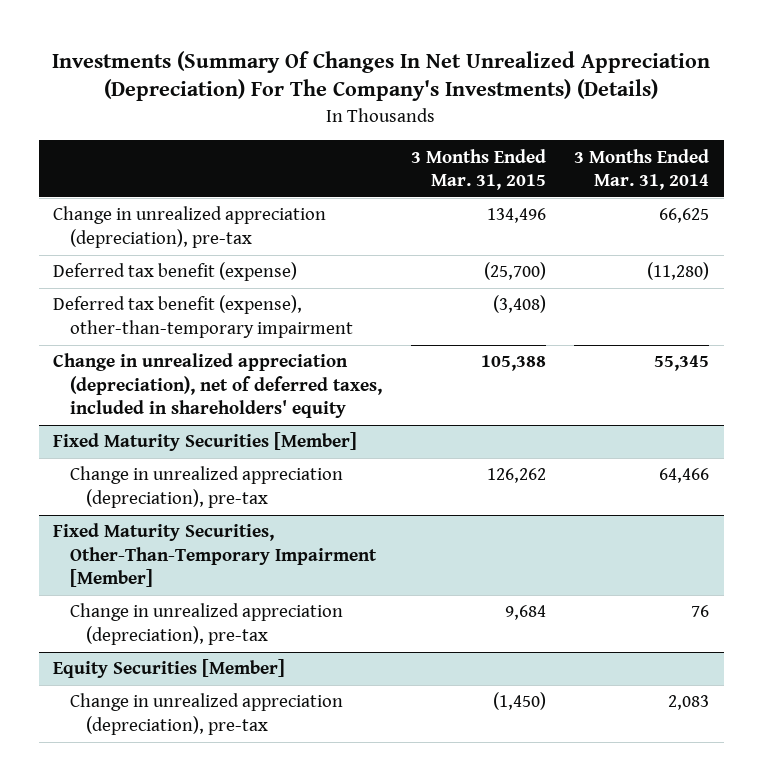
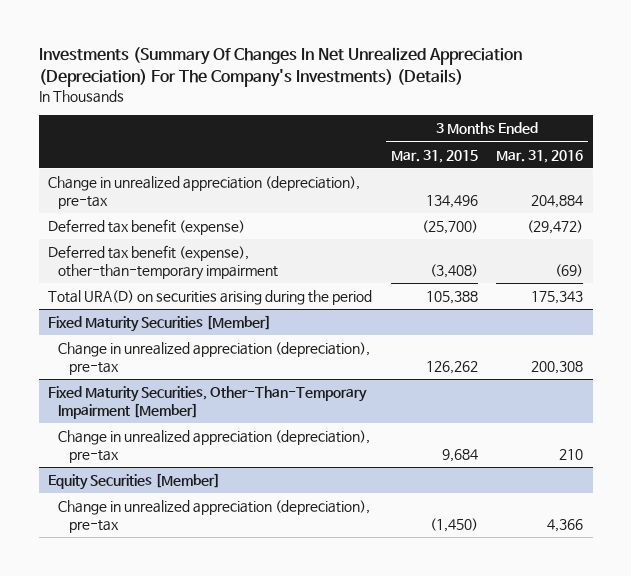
[574,148,710,191] 3 Months Ended Mar. 31, 2014 -> none
none -> [496,149,584,163] Mar. 31, 2016
[53,353,382,419] Change in unrealized appreciation (depreciation), net of deferred taxes, included in shareholders' equity -> [47,290,372,306] Total URA(D) on securities arising during the period

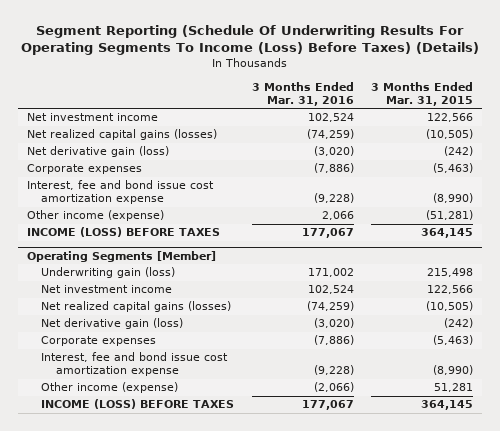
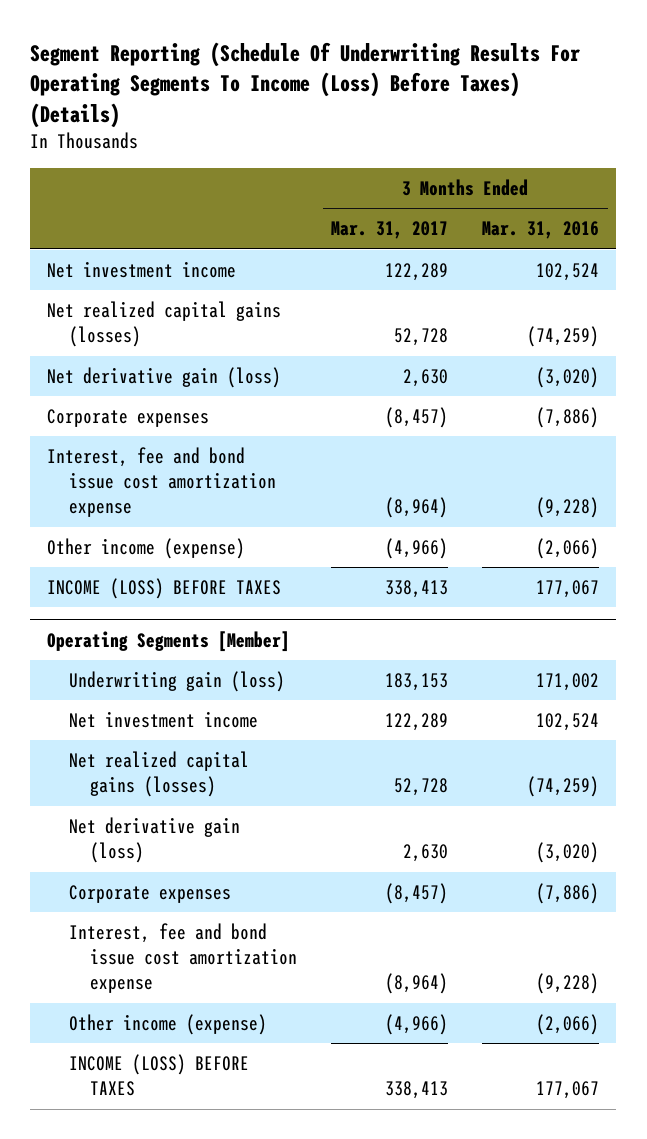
[371,81,474,106] 3 Months Ended Mar. 31, 2015 -> none
none -> [331,221,449,240] Mar. 31, 2017
[321,211,354,221] 2,066 -> [536,538,600,560] (2,066)

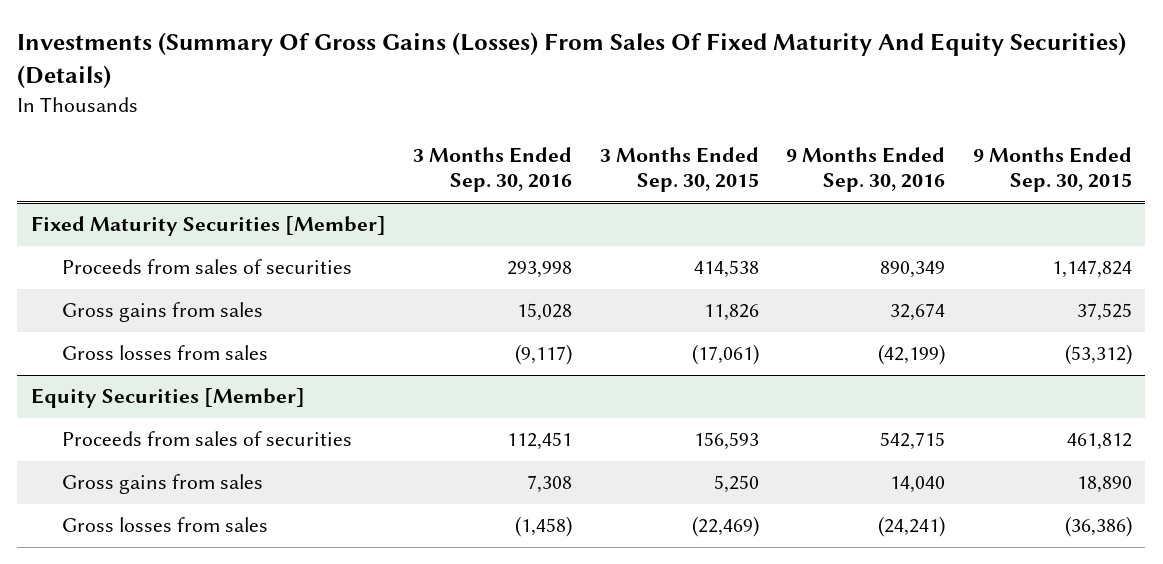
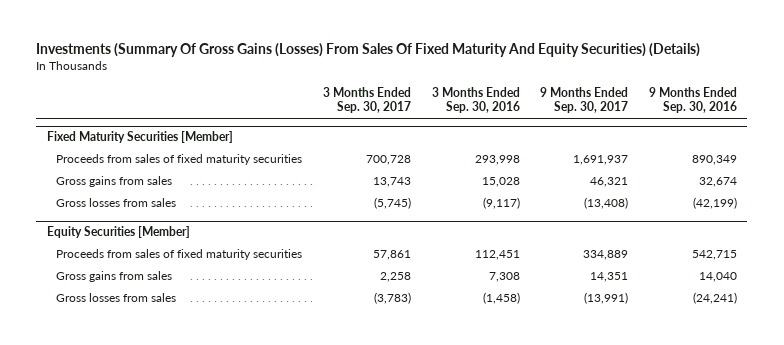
[599,146,759,193] 3 Months Ended Sep. 30, 2015 -> none
[972,146,1132,193] 9 Months Ended Sep. 30, 2015 -> none
none -> [323,86,412,114] 3 Months Ended Sep. 30, 2017
none -> [540,86,629,114] 9 Months Ended Sep. 30, 2017
[62,259,353,275] Proceeds from sales of securities -> [56,154,303,166] Proceeds from sales of fixed maturity securities
[62,431,353,447] Proceeds from sales of securities -> [56,249,303,261] Proceeds from sales of fixed maturity securities

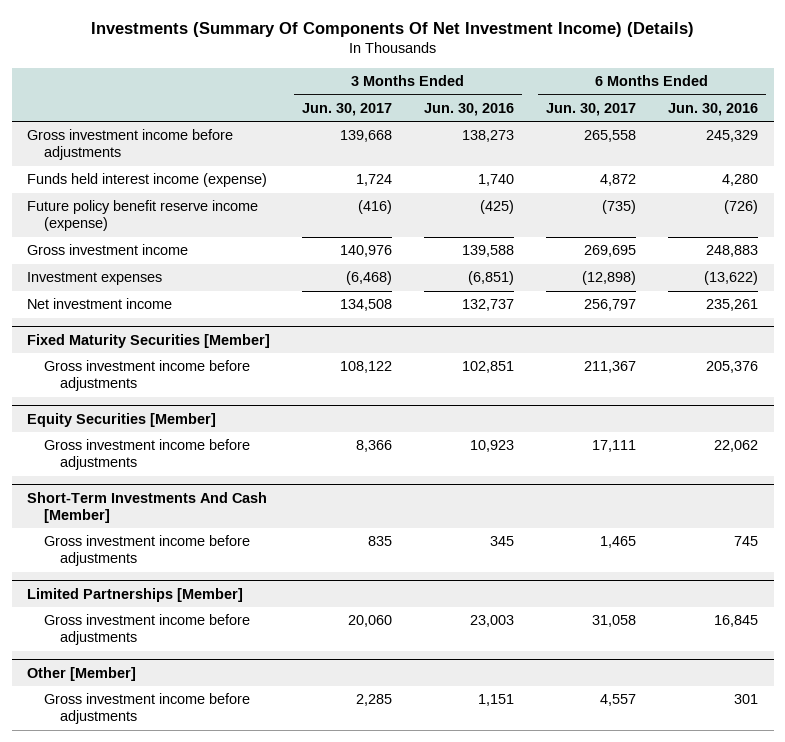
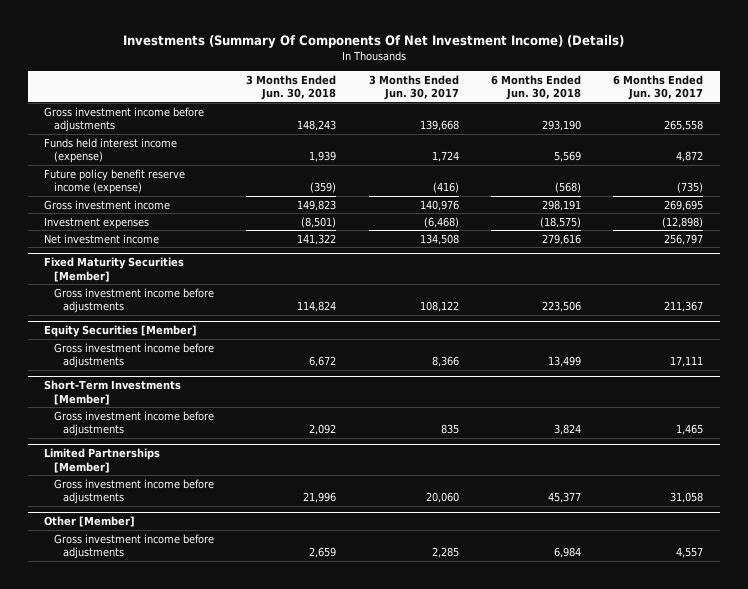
[424,102,515,116] Jun. 30, 2016 -> none
[667,102,758,116] Jun. 30, 2016 -> none
none -> [246,74,337,100] 3 Months Ended Jun. 30, 2018
none -> [490,74,581,100] 6 Months Ended Jun. 30, 2018
[27,491,268,523] Short-Term Investments And Cash [Member] -> [44,380,182,405] Short-Term Investments [Member]

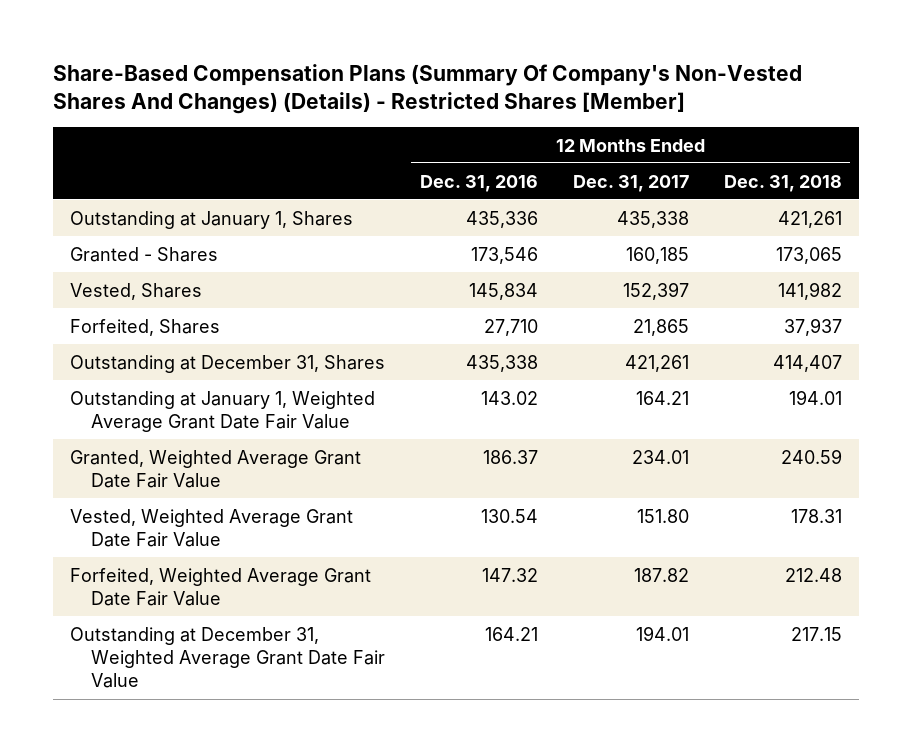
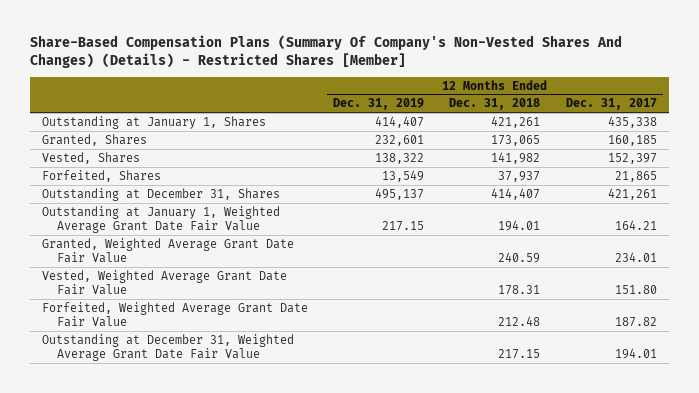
[419,174,538,192] Dec. 31, 2016 -> none
none -> [333,98,425,111] Dec. 31, 2019
[70,246,219,262] Granted - Shares -> [42,133,148,146] Granted, Shares

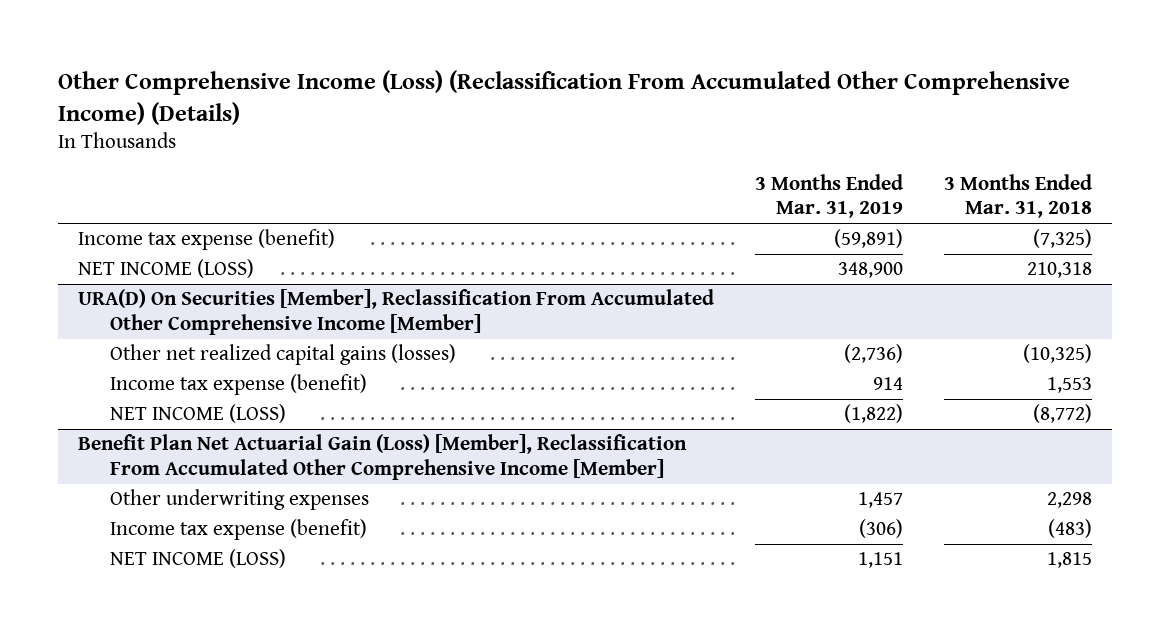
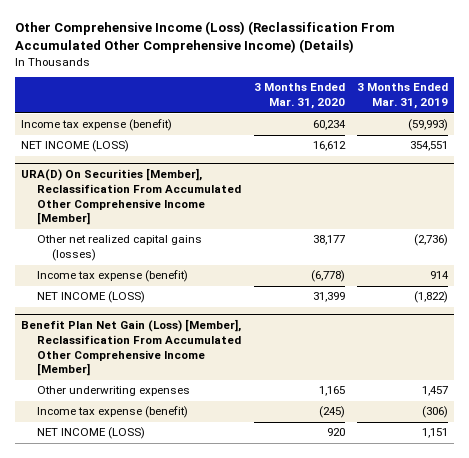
[943,174,1092,219] 3 Months Ended Mar. 31, 2018 -> none
none -> [253,83,345,110] 3 Months Ended Mar. 31, 2020
[834,229,904,249] (59,891) -> [408,119,449,132] (59,993)
[838,262,904,279] 348,900 -> [410,141,449,152] 354,551
[78,434,688,480] Benefit Plan Net Actuarial Gain (Loss) [Member], Reclassification From Accumulated Other Comprehensive Income [Member] -> [21,318,242,377] Benefit Plan Net Gain (Loss) [Member], Reclassification From Accumulated Other Comprehensive Income [Member]

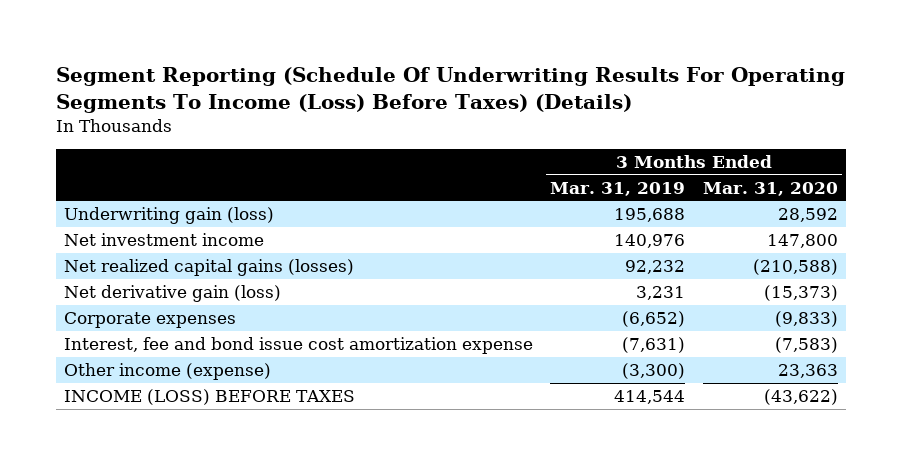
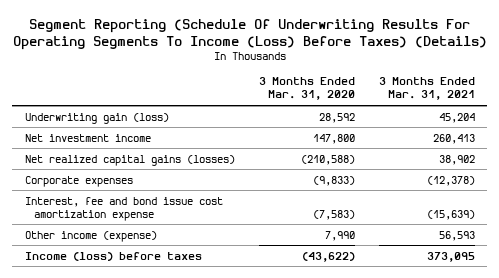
[550,181,686,196] Mar. 31, 2019 -> none
none -> [378,77,475,101] 3 Months Ended Mar. 31, 2021
[64,285,282,303] Net derivative gain (loss) -> none
[777,364,838,379] 23,363 -> [324,230,355,241] 7,990
[64,389,356,406] INCOME (LOSS) BEFORE TAXES -> [24,251,202,261] Income (loss) before taxes

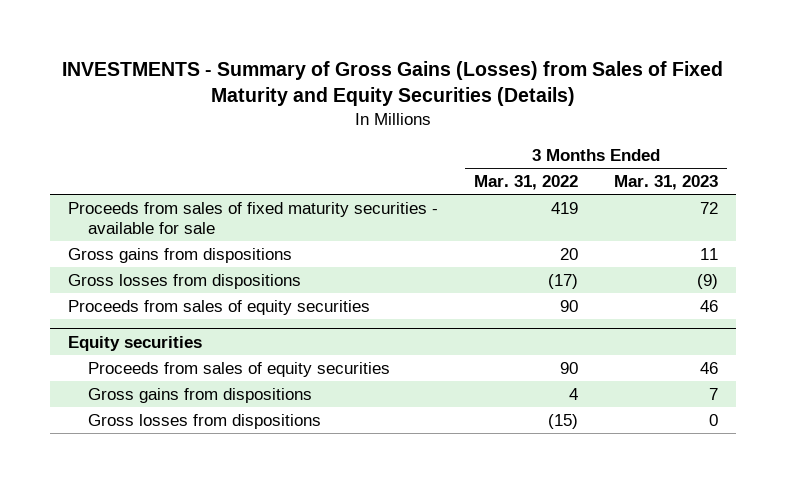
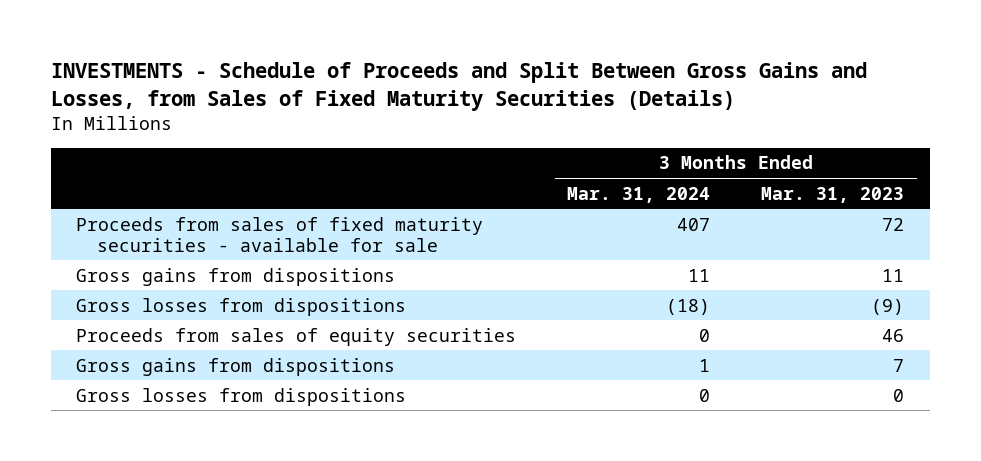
[61,61,723,107] INVESTMENTS - Summary of Gross Gains (Losses) from Sales of Fixed Maturity and Equity Securities (Details) -> [50,62,867,111] INVESTMENTS - Schedule of Proceeds and Split Between Gross Gains and Losses, from Sales of Fixed Maturity Securities (Details)
[473,175,578,191] Mar. 31, 2022 -> none
none -> [567,186,711,203] Mar. 31, 2024
[67,335,202,351] Equity securities -> none
[88,361,391,377] Proceeds from sales of equity securities -> none

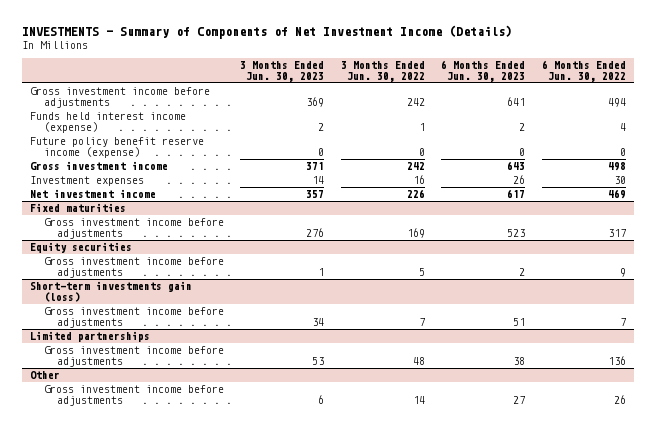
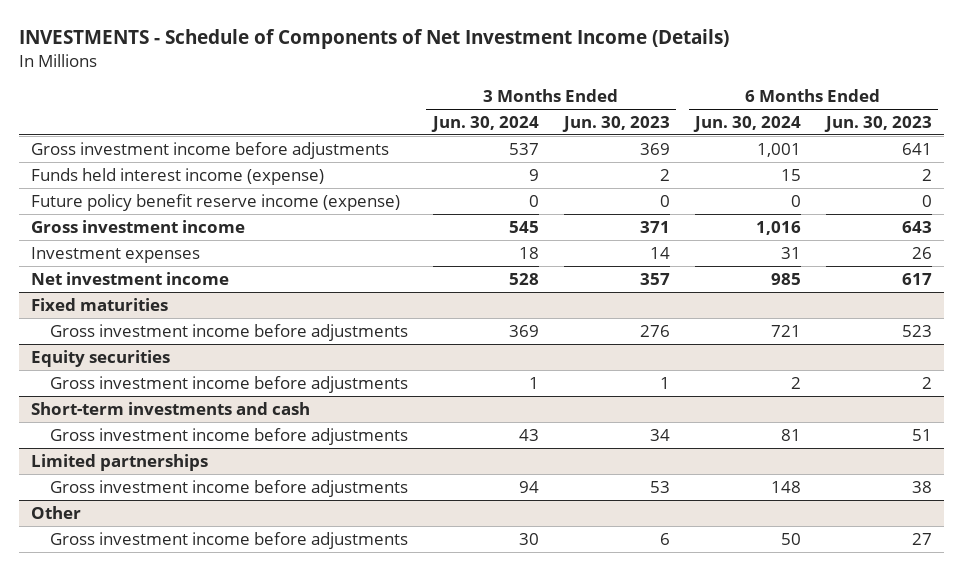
[22,25,513,40] INVESTMENTS - Summary of Components of Net Investment Income (Details) -> [18,29,729,50] INVESTMENTS - Schedule of Components of Net Investment Income (Details)
[340,61,425,83] 3 Months Ended Jun. 30, 2022 -> none
[541,60,626,83] 6 Months Ended Jun. 30, 2022 -> none
none -> [430,115,539,132] Jun. 30, 2024
none -> [692,115,801,132] Jun. 30, 2024
[30,281,193,303] Short-term investments gain (loss) -> [31,401,311,415] Short-term investments and cash

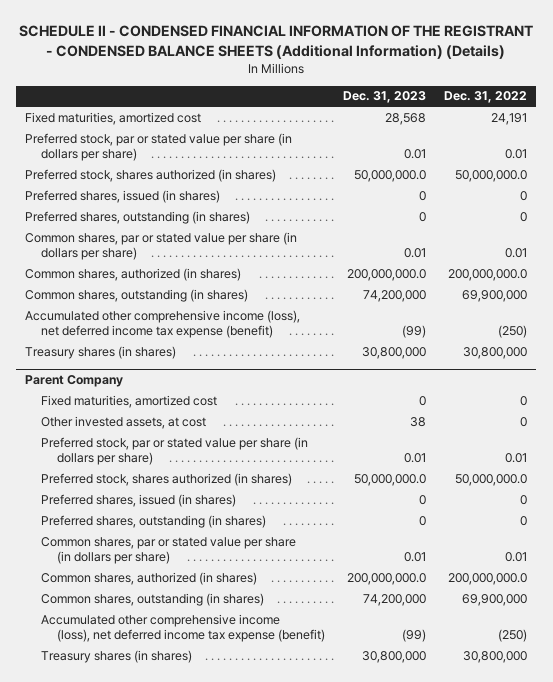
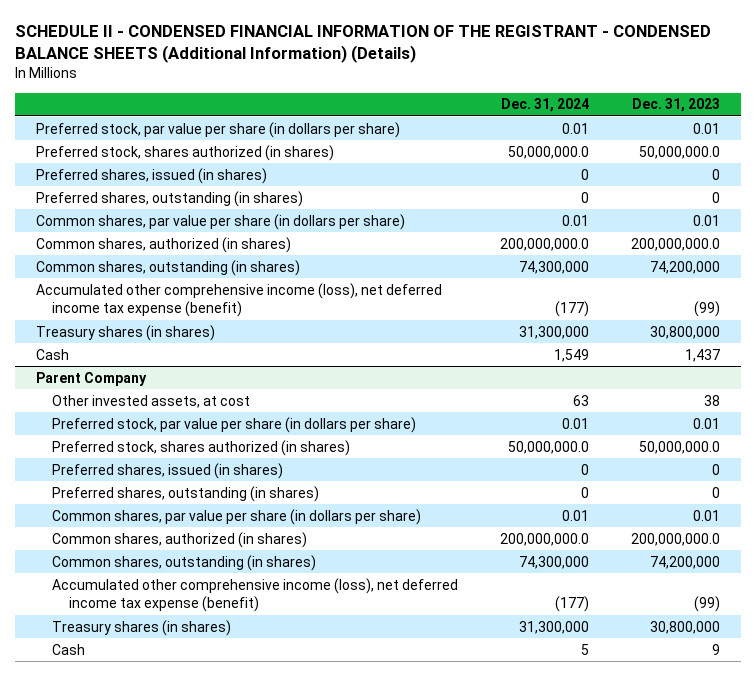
[444,91,528,104] Dec. 31, 2022 -> none
none -> [501,98,590,113] Dec. 31, 2024
[25,111,202,125] Fixed maturities, amortized cost -> none
[25,132,293,162] Preferred stock, par or stated value per share (in dollars per share) -> [35,121,400,138] Preferred stock, par value per share (in dollars per share)
[25,231,298,261] Common shares, par or stated value per share (in dollars per share) -> [35,213,405,230] Common shares, par value per share (in dollars per share)
none -> [35,348,69,360] Cash
[40,394,217,408] Fixed maturities, amortized cost -> none
[40,436,308,466] Preferred stock, par or stated value per share (in dollars per share) -> [52,416,417,433] Preferred stock, par value per share (in dollars per share)
[40,536,296,565] Common shares, par or stated value per share (in dollars per share) -> [52,508,422,525] Common shares, par value per share (in dollars per share)
none -> [52,643,86,655] Cash

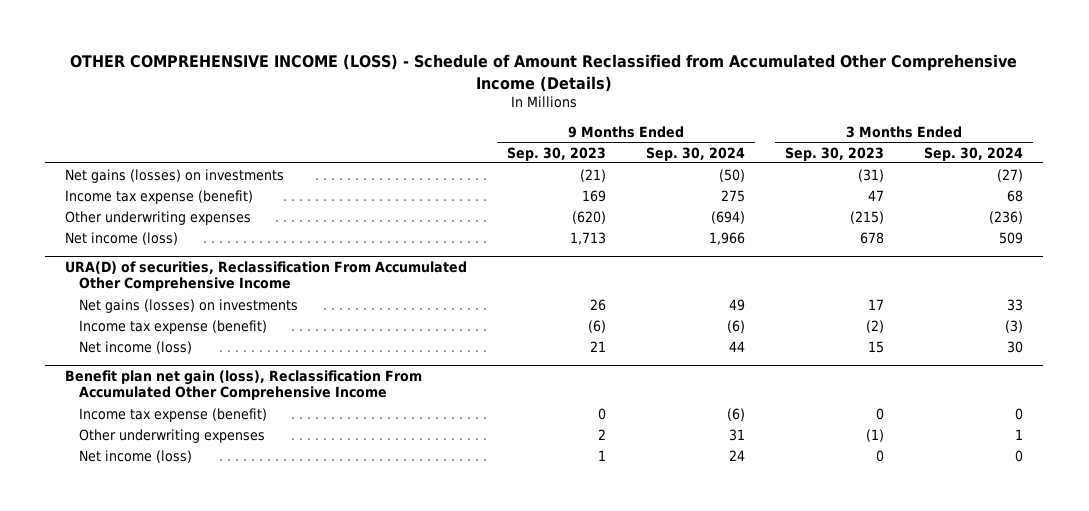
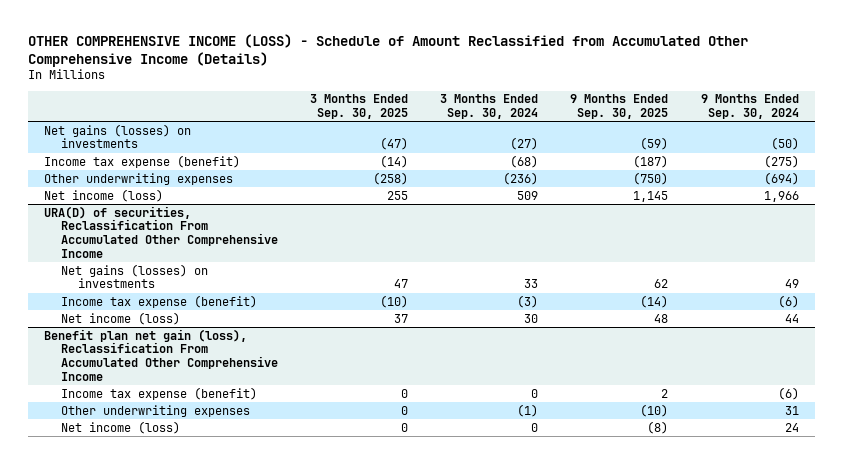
[507,146,607,161] Sep. 30, 2023 -> none
[785,146,885,161] Sep. 30, 2023 -> none
none -> [309,94,408,120] 3 Months Ended Sep. 30, 2025
none -> [570,94,669,120] 9 Months Ended Sep. 30, 2025
[721,189,746,202] 275 -> [763,154,799,168] (275)
[1007,189,1024,202] 68 -> [510,154,539,168] (68)
[1015,428,1024,440] 1 -> [517,403,539,417] (1)

